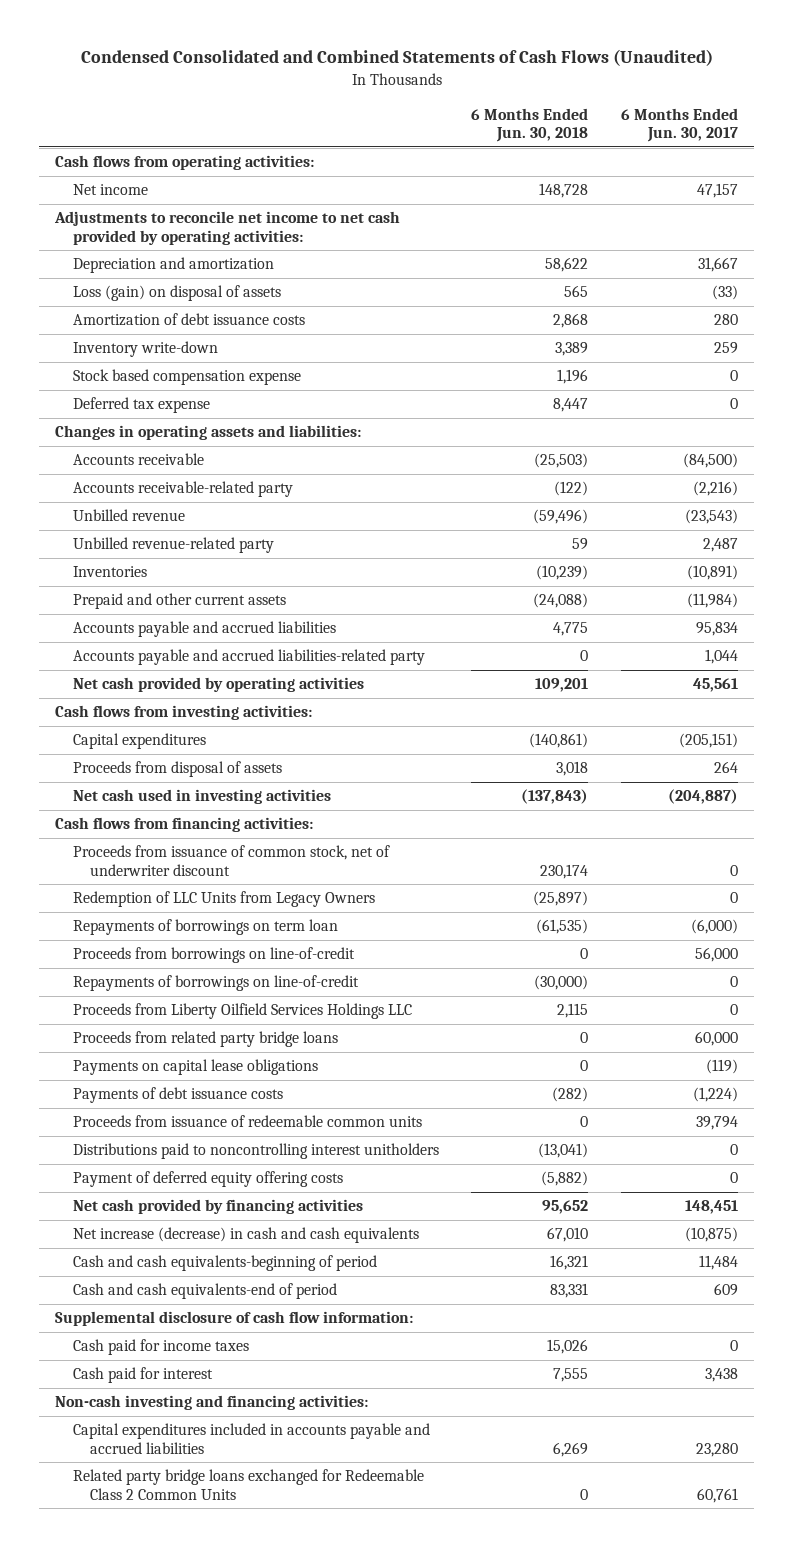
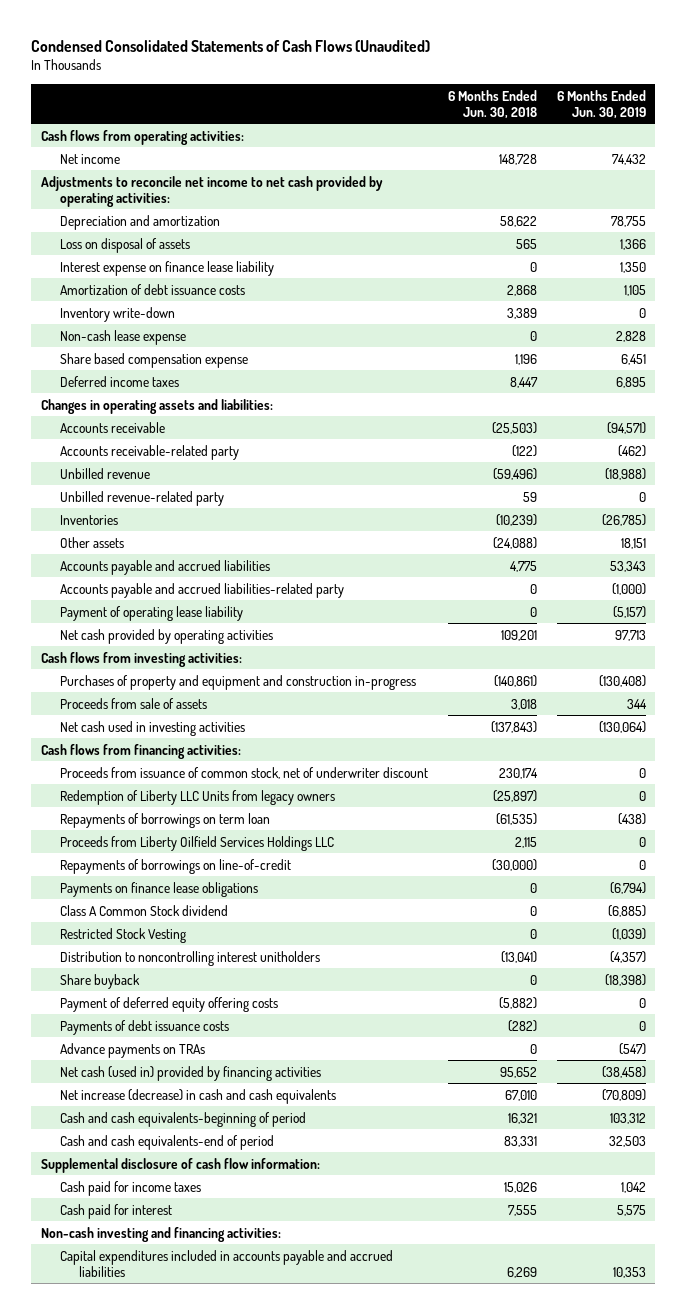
[80,49,713,67] Condensed Consolidated and Combined Statements of Cash Flows (Unaudited) -> [30,39,430,52] Condensed Consolidated Statements of Cash Flows (Unaudited)
[620,107,738,143] 6 Months Ended Jun. 30, 2017 -> none
none -> [556,89,646,119] 6 Months Ended Jun. 30, 2019
[72,285,281,302] Loss (gain) on disposal of assets -> [59,237,190,253] Loss on disposal of assets
none -> [59,260,274,276] Interest expense on finance lease liability
none -> [59,329,186,345] Non-cash lease expense
[72,369,301,386] Stock based compensation expense -> [59,352,248,368] Share based compensation expense
[72,397,210,414] Deferred tax expense -> [59,375,179,387] Deferred income taxes
[72,593,286,610] Prepaid and other current assets -> [59,536,124,548] Other assets
none -> [59,605,243,621] Payment of operating lease liability
[72,733,206,750] Capital expenditures -> [59,674,416,690] Purchases of property and equipment and construction in-progress
[72,761,282,778] Proceeds from disposal of assets -> [59,697,207,709] Proceeds from sale of assets
[72,891,375,908] Redemption of LLC Units from Legacy Owners -> [59,789,335,805] Redemption of Liberty LLC Units from legacy owners
[72,947,355,964] Proceeds from borrowings on line-of-credit -> none
[72,1031,338,1048] Proceeds from related party bridge loans -> none
[72,1115,422,1128] Proceeds from issuance of redeemable common units -> none
[72,975,359,992] Repayments of borrowings on line-of-credit -> [59,858,291,874] Repayments of borrowings on line-of-credit
[72,1059,318,1076] Payments on capital lease obligations -> [59,881,258,897] Payments on finance lease obligations
none -> [59,904,228,916] Class A Common Stock dividend
none -> [59,927,186,943] Restricted Stock Vesting
[72,1143,439,1160] Distributions paid to noncontrolling interest unitholders -> [59,950,320,966] Distribution to noncontrolling interest unitholders
none -> [59,973,140,989] Share buyback
[72,1087,283,1104] Payments of debt issuance costs -> [59,1019,229,1035] Payments of debt issuance costs
none -> [59,1042,205,1058] Advance payments on TRAs
[72,1199,363,1215] Net cash provided by financing activities -> [59,1065,321,1081] Net cash (used in) provided by financing activities
[72,1469,424,1500] Related party bridge loans exchanged for Redeemable Class 2 Common Units -> none

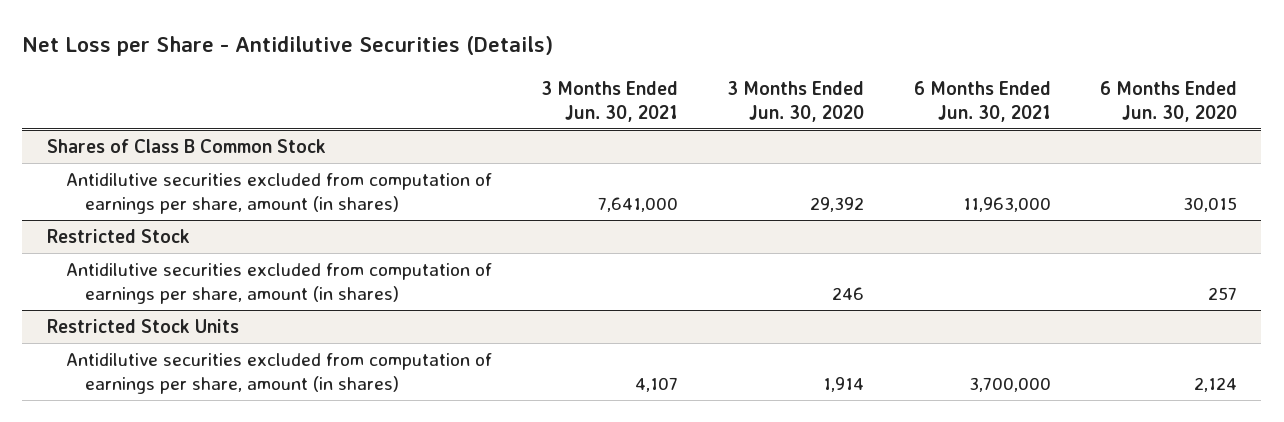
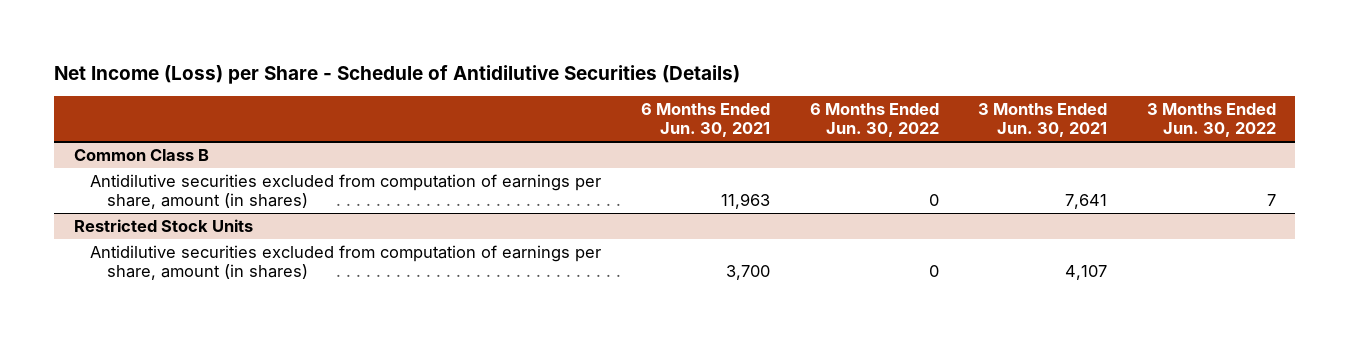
[22,36,554,57] Net Loss per Share - Antidilutive Securities (Details) -> [54,64,741,84] Net Income (Loss) per Share - Schedule of Antidilutive Securities (Details)
[727,80,865,123] 3 Months Ended Jun. 30, 2020 -> none
[1099,80,1237,123] 6 Months Ended Jun. 30, 2020 -> none
none -> [809,102,939,138] 6 Months Ended Jun. 30, 2022
none -> [1146,102,1276,138] 3 Months Ended Jun. 30, 2022
[47,228,191,243] Restricted Stock -> none
[65,262,492,305] Antidilutive securities excluded from computation of earnings per share, amount (in shares) -> none
[47,138,327,153] Shares of Class B Common Stock -> [73,148,209,161] Common Class B
[598,197,679,213] 7,641,000 -> [1065,194,1108,210] 7,641
[962,197,1051,213] 11,963,000 -> [720,193,770,210] 11,963
[968,377,1051,393] 3,700,000 -> [725,265,770,281] 3,700

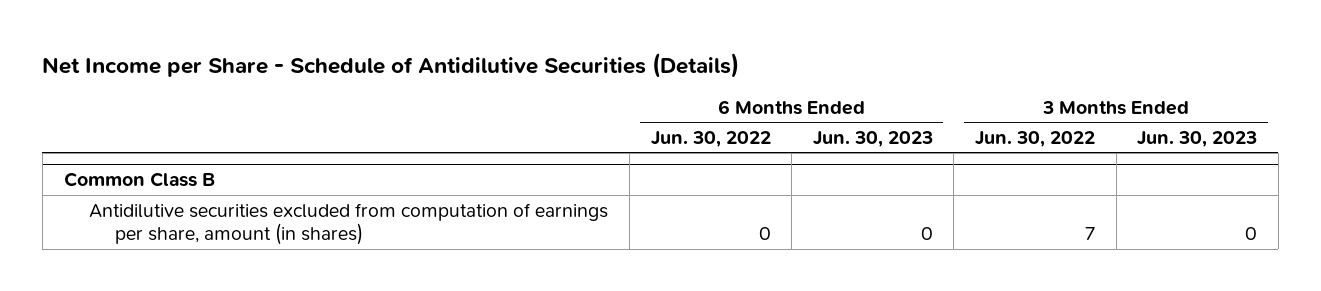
[54,64,741,84] Net Income (Loss) per Share - Schedule of Antidilutive Securities (Details) -> [42,52,740,78] Net Income per Share - Schedule of Antidilutive Securities (Details)
[640,102,770,138] 6 Months Ended Jun. 30, 2021 -> none
[978,102,1108,138] 3 Months Ended Jun. 30, 2021 -> none
none -> [812,130,933,147] Jun. 30, 2023
none -> [1137,130,1258,147] Jun. 30, 2023
[73,218,253,232] Restricted Stock Units -> none
[90,244,602,281] Antidilutive securities excluded from computation of earnings per share, amount (in shares) -> none

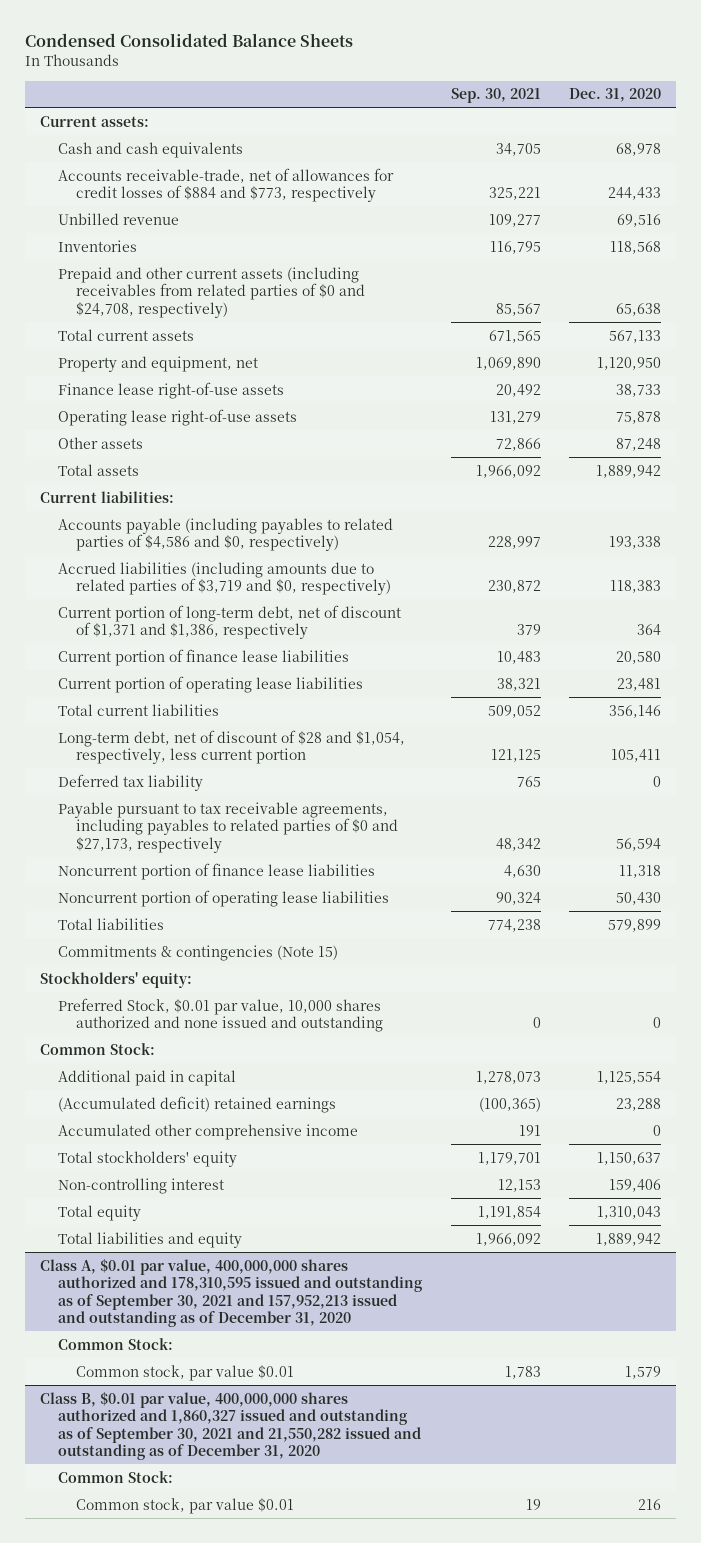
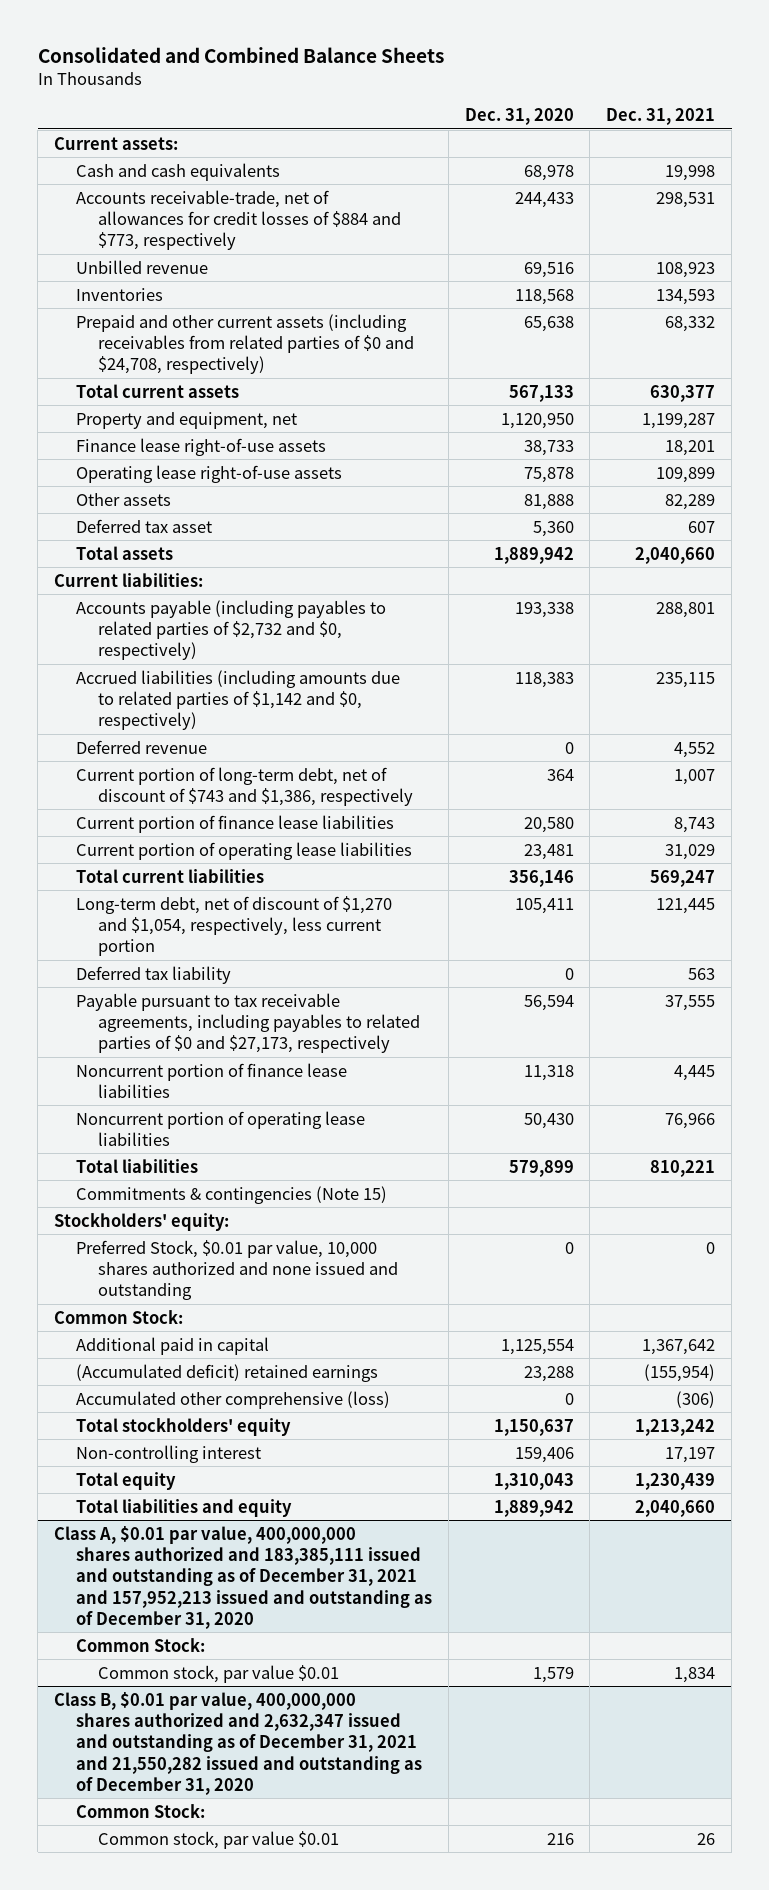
[25,33,354,48] Condensed Consolidated Balance Sheets -> [37,47,444,64] Consolidated and Combined Balance Sheets
[450,88,541,104] Sep. 30, 2021 -> none
none -> [606,108,716,126] Dec. 31, 2021
[616,437,662,451] 87,248 -> [523,493,574,510] 81,888
none -> [76,518,213,533] Deferred tax asset
[57,517,393,552] Accounts payable (including payables to related parties of $4,586 and $0, respectively) -> [76,599,387,661] Accounts payable (including payables to related parties of $2,732 and $0, respectively)
[57,561,392,596] Accrued liabilities (including amounts due to related parties of $3,719 and $0, respectively) -> [76,669,401,731] Accrued liabilities (including amounts due to related parties of $1,142 and $0, respectively)
none -> [76,739,208,754] Deferred revenue
[57,604,401,640] Current portion of long-term debt, net of discount of $1,371 and $1,386, respectively -> [76,766,414,806] Current portion of long-term debt, net of discount of $743 and $1,386, respectively
[57,729,405,765] Long-term debt, net of discount of $28 and $1,054, respectively, less current portion -> [76,895,393,957] Long-term debt, net of discount of $1,270 and $1,054, respectively, less current portion
[57,1123,358,1140] Accumulated other comprehensive income -> [76,1390,391,1409] Accumulated other comprehensive (loss)
[39,1258,423,1327] Class A, $0.01 par value, 400,000,000 shares authorized and 178,310,595 issued and outstanding as of September 30, 2021 and 157,952,213 issued and outstanding as of December 31, 2020 -> [53,1525,433,1629] Class A, $0.01 par value, 400,000,000 shares authorized and 183,385,111 issued and outstanding as of December 31, 2021 and 157,952,213 issued and outstanding as of December 31, 2020
[39,1391,421,1460] Class B, $0.01 par value, 400,000,000 shares authorized and 1,860,327 issued and outstanding as of September 30, 2021 and 21,550,282 issued and outstanding as of December 31, 2020 -> [53,1691,423,1795] Class B, $0.01 par value, 400,000,000 shares authorized and 2,632,347 issued and outstanding as of December 31, 2021 and 21,550,282 issued and outstanding as of December 31, 2020

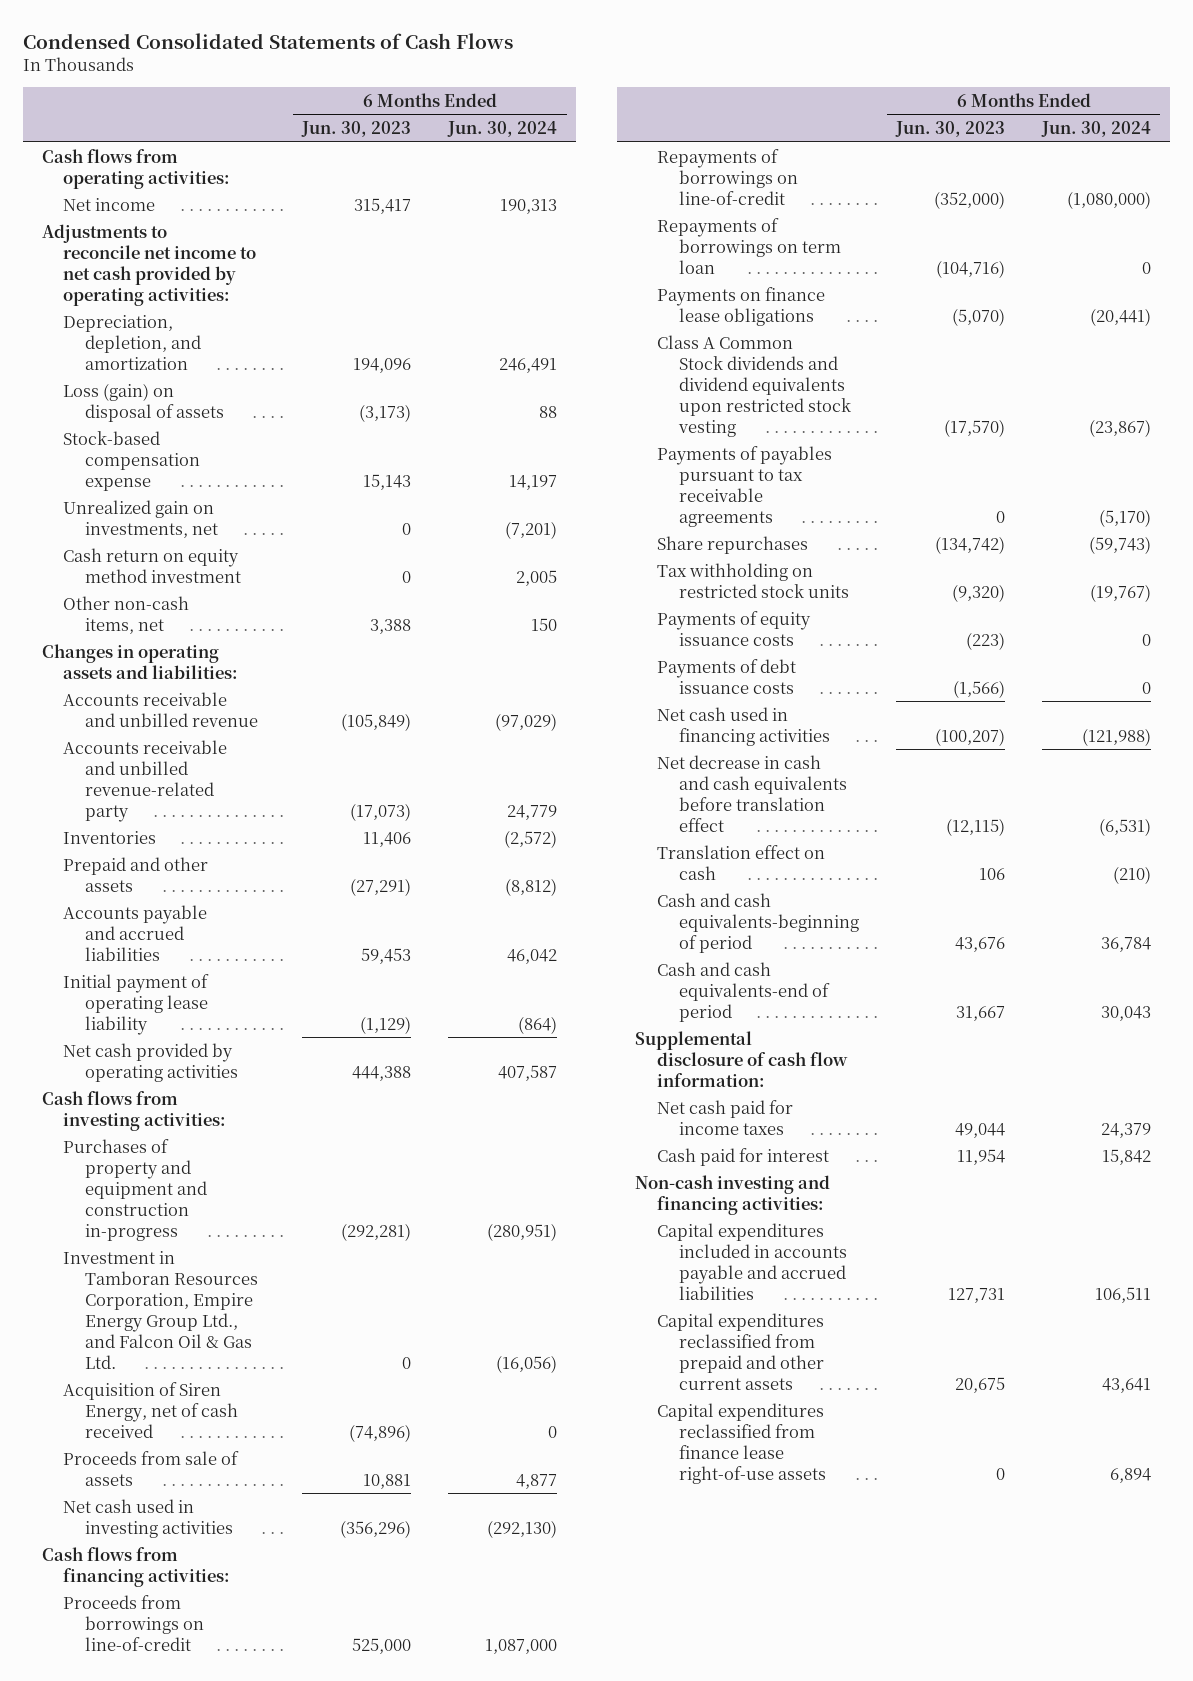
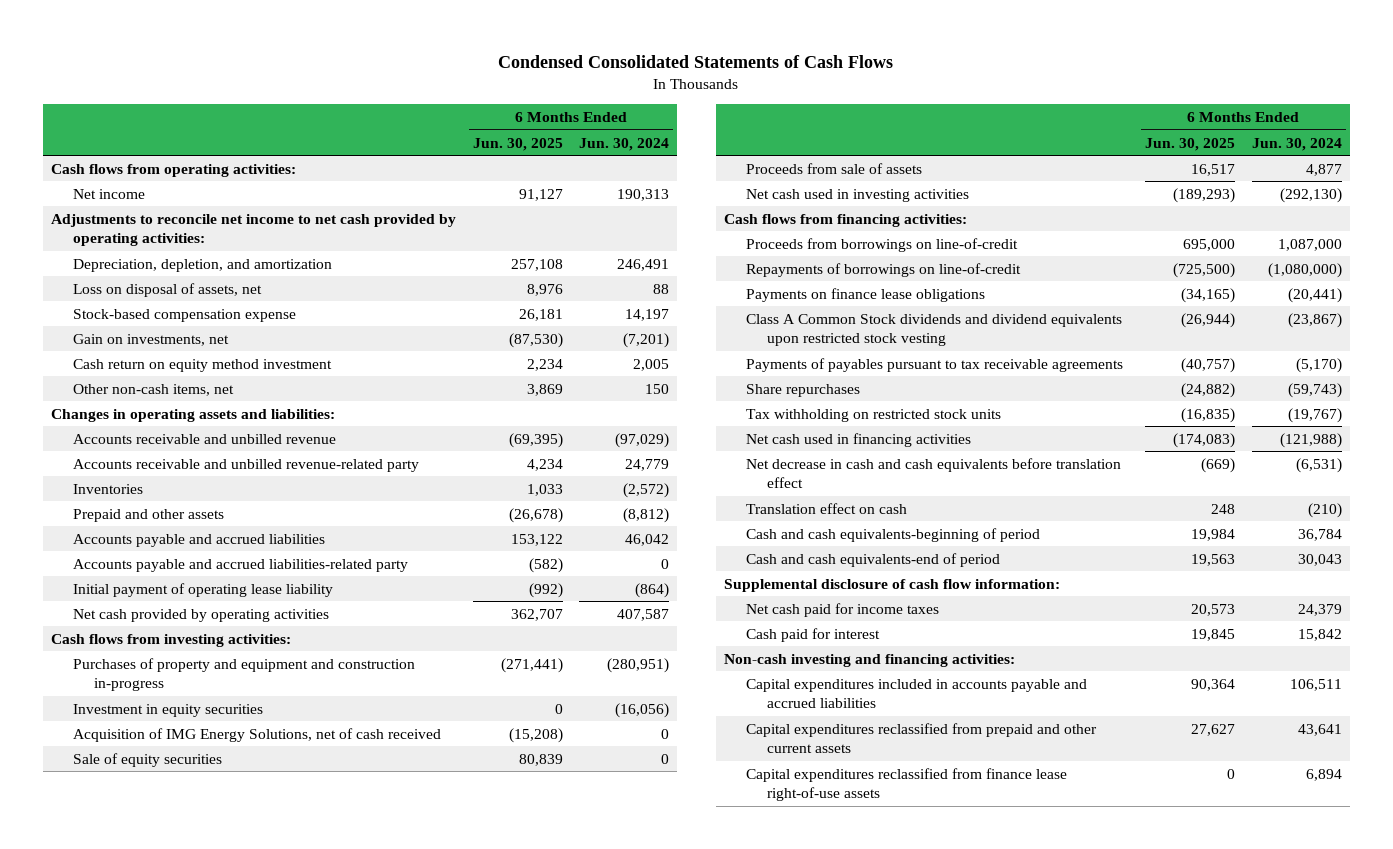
[301,121,412,138] Jun. 30, 2023 -> none
none -> [472,137,563,151] Jun. 30, 2025
[63,382,225,422] Loss (gain) on disposal of assets -> [72,282,262,297] Loss on disposal of assets, net
[63,499,219,538] Unrealized gain on investments, net -> [72,333,229,346] Gain on investments, net
none -> [72,558,408,572] Accounts payable and accrued liabilities-related party
[63,1250,259,1369] Investment in Tamboran Resources Corporation, Empire Energy Group Ltd., and Falcon Oil & Gas Ltd. -> [72,703,263,717] Investment in equity securities
[63,1381,239,1438] Acquisition of Siren Energy, net of cash received -> [72,727,441,742] Acquisition of IMG Energy Solutions, net of cash received
none -> [72,752,222,767] Sale of equity securities
[657,217,842,274] Repayments of borrowings on term loan -> none
[657,610,812,646] Payments of equity issuance costs -> none
[657,658,797,694] Payments of debt issuance costs -> none

